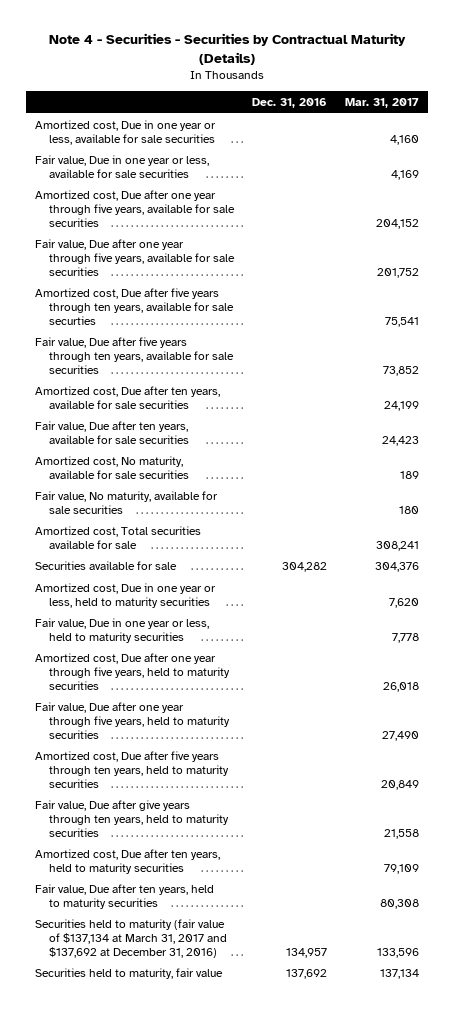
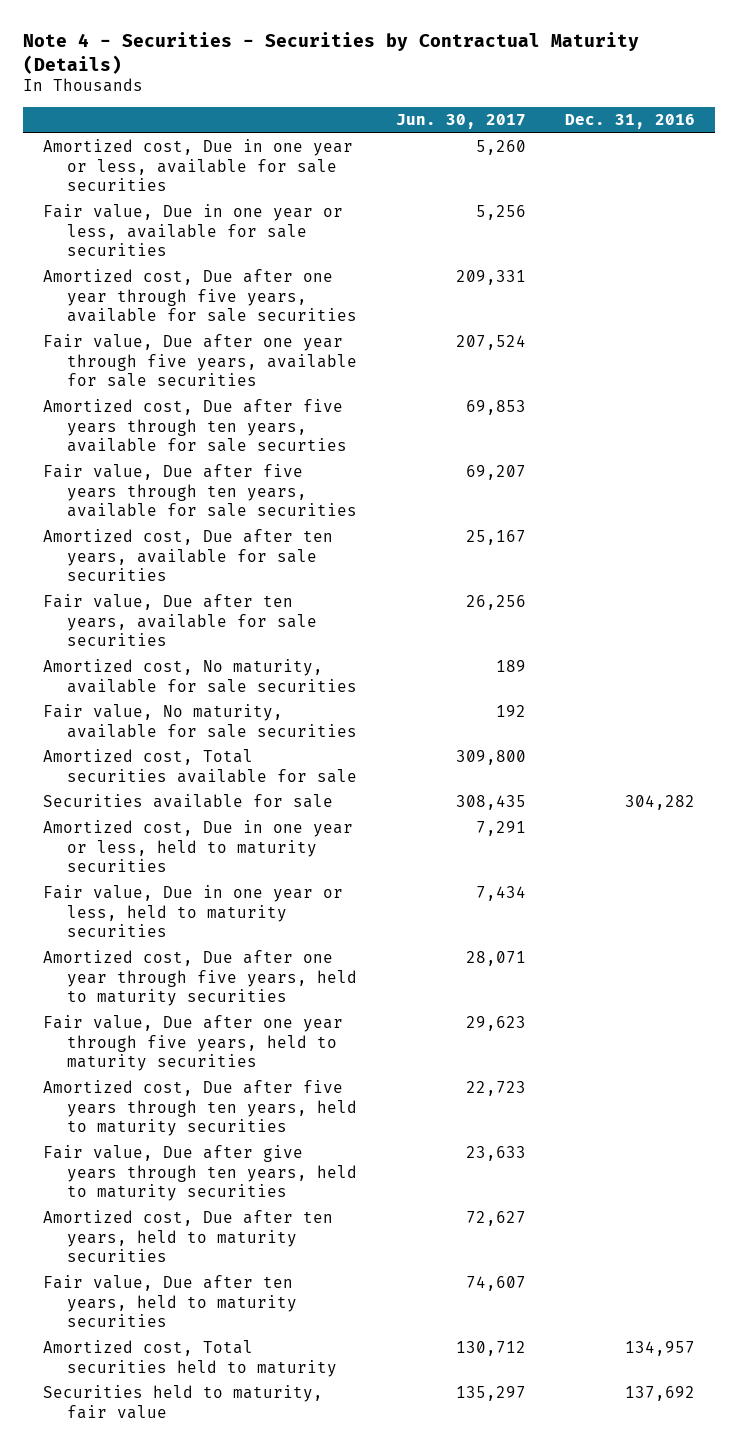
[345,97,420,108] Mar. 31, 2017 -> none
none -> [396,114,527,130] Jun. 30, 2017
[34,918,228,958] Securities held to maturity (fair value of $137,134 at March 31, 2017 and $137,692 at December 31, 2016) -> [42,1340,338,1377] Amortized cost, Total securities held to maturity

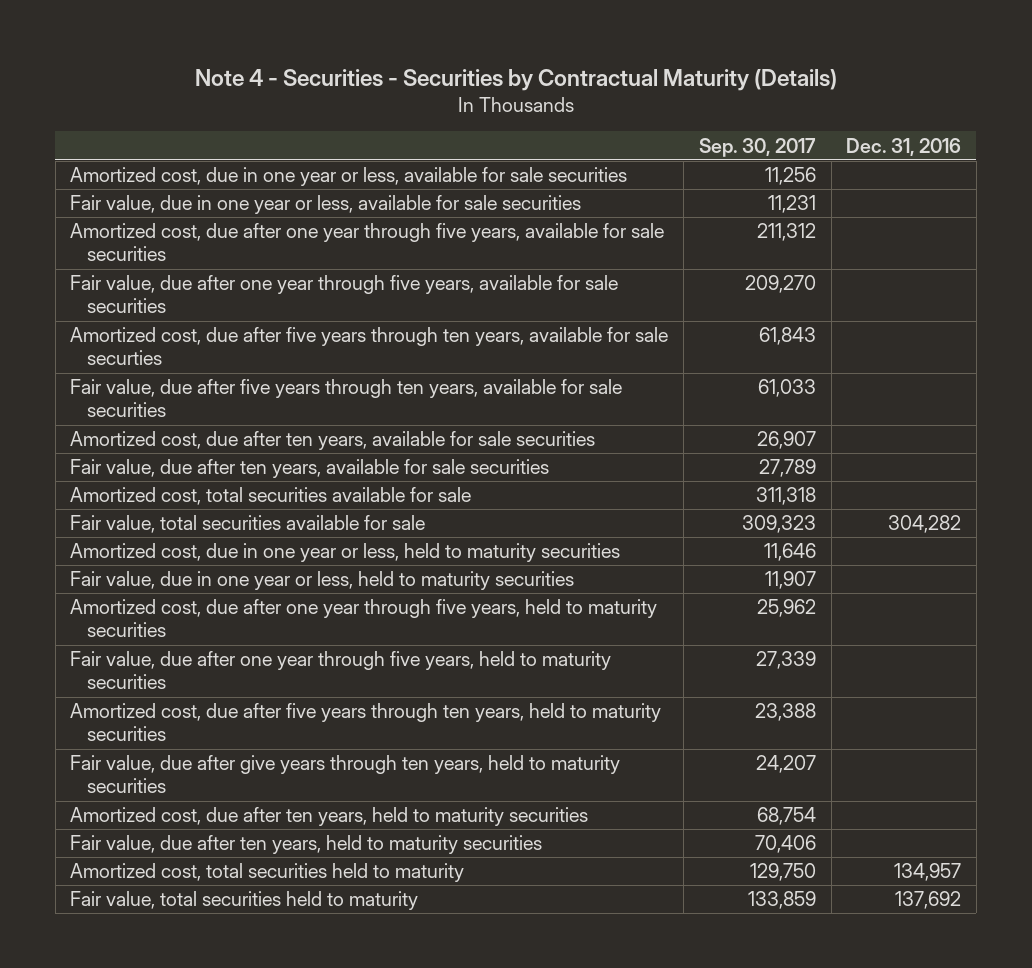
[396,114,527,130] Jun. 30, 2017 -> none
none -> [698,137,816,157] Sep. 30, 2017
[42,659,358,693] Amortized cost, No maturity, available for sale securities -> none
[42,704,358,738] Fair value, No maturity, available for sale securities -> none
[42,139,353,191] Amortized cost, Due in one year or less, available for sale securities -> [70,167,628,187] Amortized cost, due in one year or less, available for sale securities
[42,204,343,256] Fair value, Due in one year or less, available for sale securities -> [70,195,582,215] Fair value, due in one year or less, available for sale securities
[42,269,358,322] Amortized cost, Due after one year through five years, available for sale securities -> [70,223,665,262] Amortized cost, due after one year through five years, available for sale securities
[42,334,358,387] Fair value, Due after one year through five years, available for sale securities -> [70,275,619,314] Fair value, due after one year through five years, available for sale securities
[42,399,348,452] Amortized cost, Due after five years through ten years, available for sale securties -> [70,327,669,366] Amortized cost, due after five years through ten years, available for sale securties
[42,464,358,517] Fair value, Due after five years through ten years, available for sale securities -> [70,379,623,418] Fair value, due after five years through ten years, available for sale securities
[42,529,333,581] Amortized cost, Due after ten years, available for sale securities -> [70,431,596,451] Amortized cost, due after ten years, available for sale securities
[42,594,318,646] Fair value, Due after ten years, available for sale securities -> [70,459,550,479] Fair value, due after ten years, available for sale securities
[42,749,358,783] Amortized cost, Total securities available for sale -> [70,487,472,506] Amortized cost, total securities available for sale
[42,794,333,809] Securities available for sale -> [70,515,426,534] Fair value, total securities available for sale
[42,820,353,872] Amortized cost, Due in one year or less, held to maturity securities -> [70,543,621,563] Amortized cost, due in one year or less, held to maturity securities
[42,885,343,937] Fair value, Due in one year or less, held to maturity securities -> [70,571,575,591] Fair value, due in one year or less, held to maturity securities
[42,950,358,1006] Amortized cost, Due after one year through five years, held to maturity securities -> [70,599,658,638] Amortized cost, due after one year through five years, held to maturity securities
[42,1015,343,1071] Fair value, Due after one year through five years, held to maturity securities -> [70,651,612,690] Fair value, due after one year through five years, held to maturity securities
[42,1080,358,1136] Amortized cost, Due after five years through ten years, held to maturity securities -> [70,703,662,742] Amortized cost, due after five years through ten years, held to maturity securities
[42,1145,358,1201] Fair value, Due after give years through ten years, held to maturity securities -> [70,755,621,794] Fair value, due after give years through ten years, held to maturity securities
[42,1210,333,1262] Amortized cost, Due after ten years, held to maturity securities -> [70,807,589,827] Amortized cost, due after ten years, held to maturity securities
[42,1275,298,1327] Fair value, Due after ten years, held to maturity securities -> [70,835,543,855] Fair value, due after ten years, held to maturity securities
[42,1340,338,1377] Amortized cost, Total securities held to maturity -> [70,863,465,883] Amortized cost, total securities held to maturity
[42,1385,323,1419] Securities held to maturity, fair value -> [70,891,419,911] Fair value, total securities held to maturity

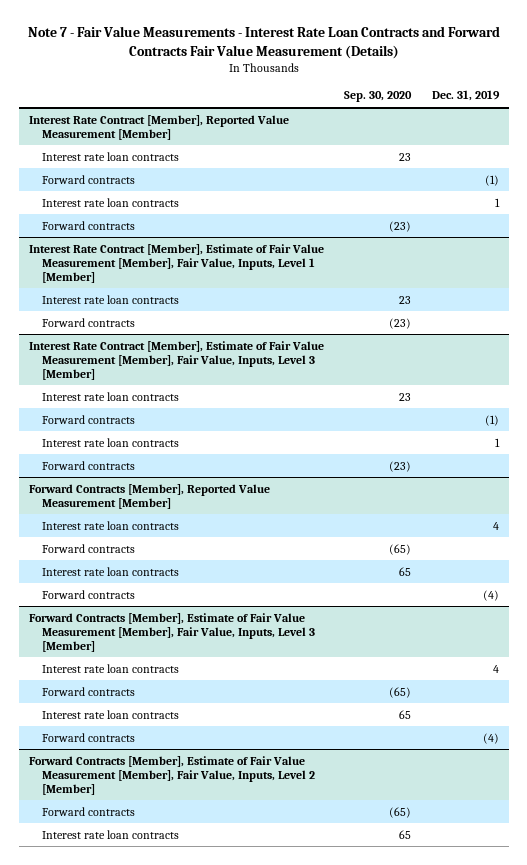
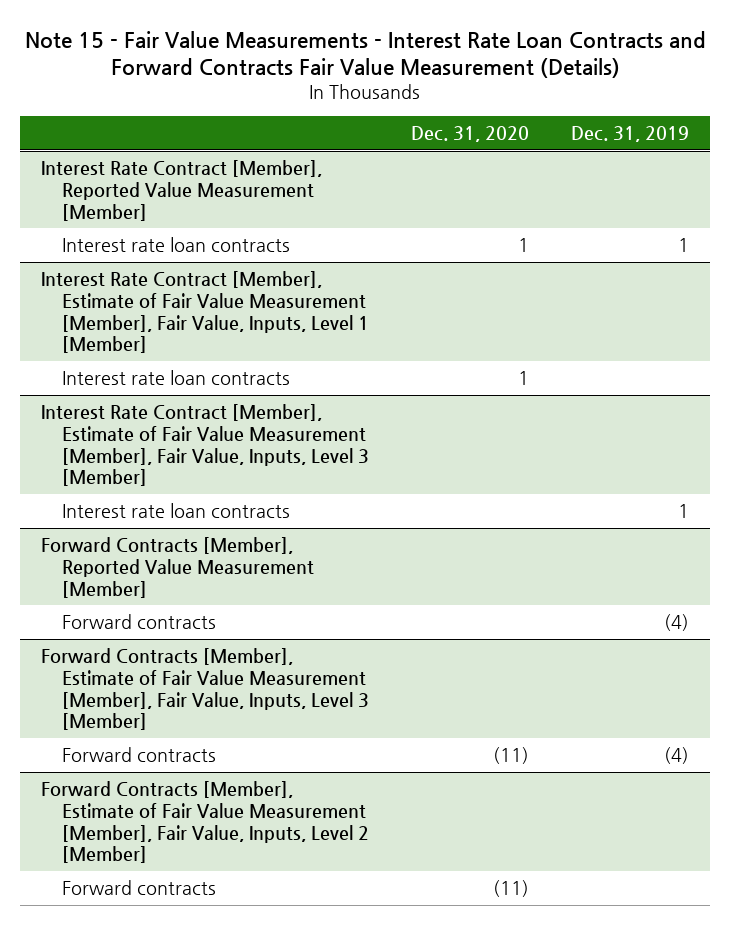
[27,26,500,59] Note 7 - Fair Value Measurements - Interest Rate Loan Contracts and Forward Contracts Fair Value Measurement (Details) -> [24,31,706,79] Note 15 - Fair Value Measurements - Interest Rate Loan Contracts and Forward Contracts Fair Value Measurement (Details)
[344,91,413,103] Sep. 30, 2020 -> none
none -> [411,125,530,142] Dec. 31, 2020
[42,151,180,161] Interest rate loan contracts -> none
[42,174,136,184] Forward contracts -> none
[42,220,136,230] Forward contracts -> none
[42,317,136,327] Forward contracts -> none
[42,391,180,401] Interest rate loan contracts -> none
[42,414,136,424] Forward contracts -> none
[42,460,136,470] Forward contracts -> none
[42,520,180,530] Interest rate loan contracts -> none
[42,543,136,553] Forward contracts -> none
[42,566,180,576] Interest rate loan contracts -> none
[42,663,180,673] Interest rate loan contracts -> none
[42,686,136,696] Forward contracts -> none
[42,709,180,719] Interest rate loan contracts -> none
[42,829,180,839] Interest rate loan contracts -> none

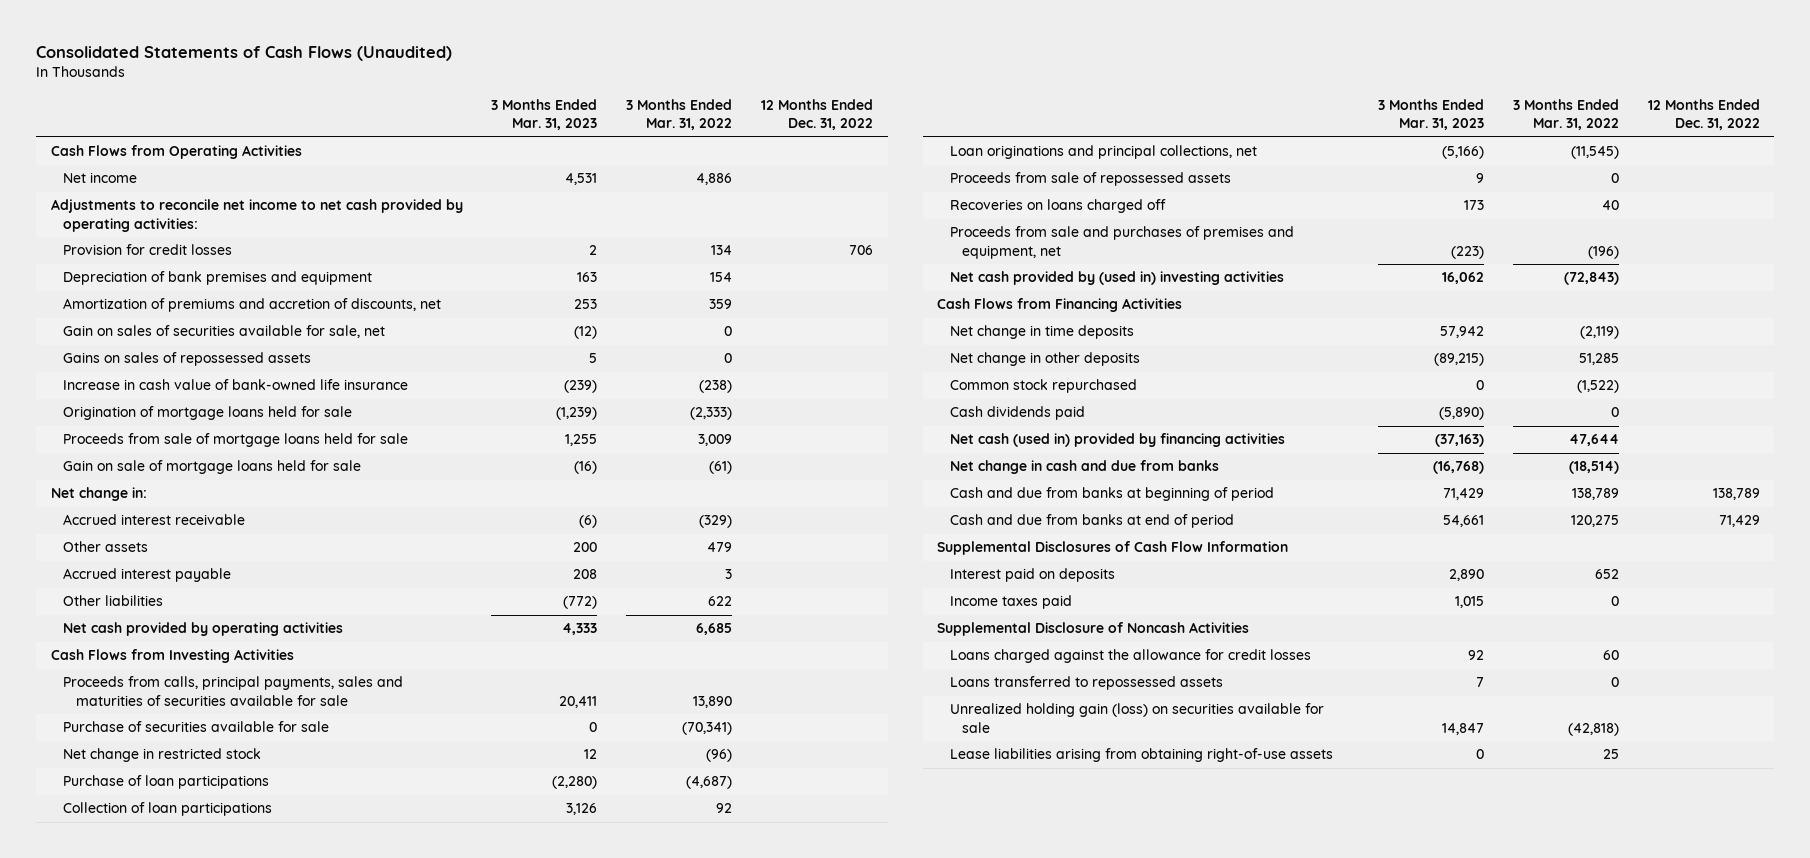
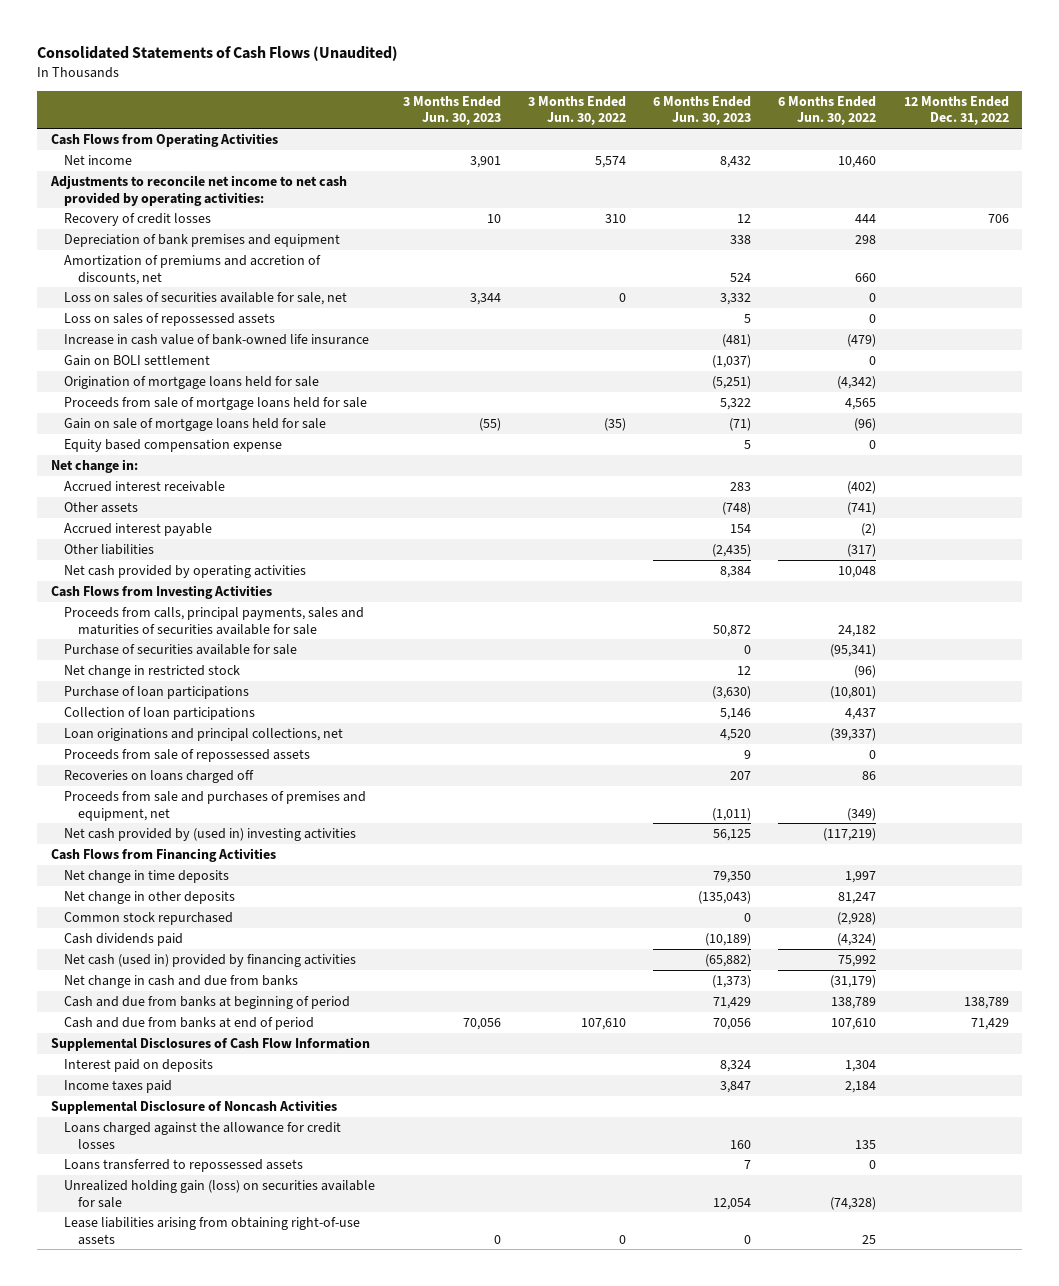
[491,98,598,131] 3 Months Ended Mar. 31, 2023 -> none
[626,98,733,131] 3 Months Ended Mar. 31, 2022 -> none
none -> [402,95,501,126] 3 Months Ended Jun. 30, 2023
none -> [527,95,626,126] 3 Months Ended Jun. 30, 2022
none -> [653,95,752,126] 6 Months Ended Jun. 30, 2023
none -> [778,95,877,126] 6 Months Ended Jun. 30, 2022
[63,244,233,256] Provision for credit losses -> [64,213,212,227] Recovery of credit losses
[63,325,386,339] Gain on sales of securities available for sale, net -> [64,292,348,306] Loss on sales of securities available for sale, net
[63,352,312,367] Gains on sales of repossessed assets -> [64,313,276,327] Loss on sales of repossessed assets
none -> [64,355,211,367] Gain on BOLI settlement
none -> [64,439,283,453] Equity based compensation expense

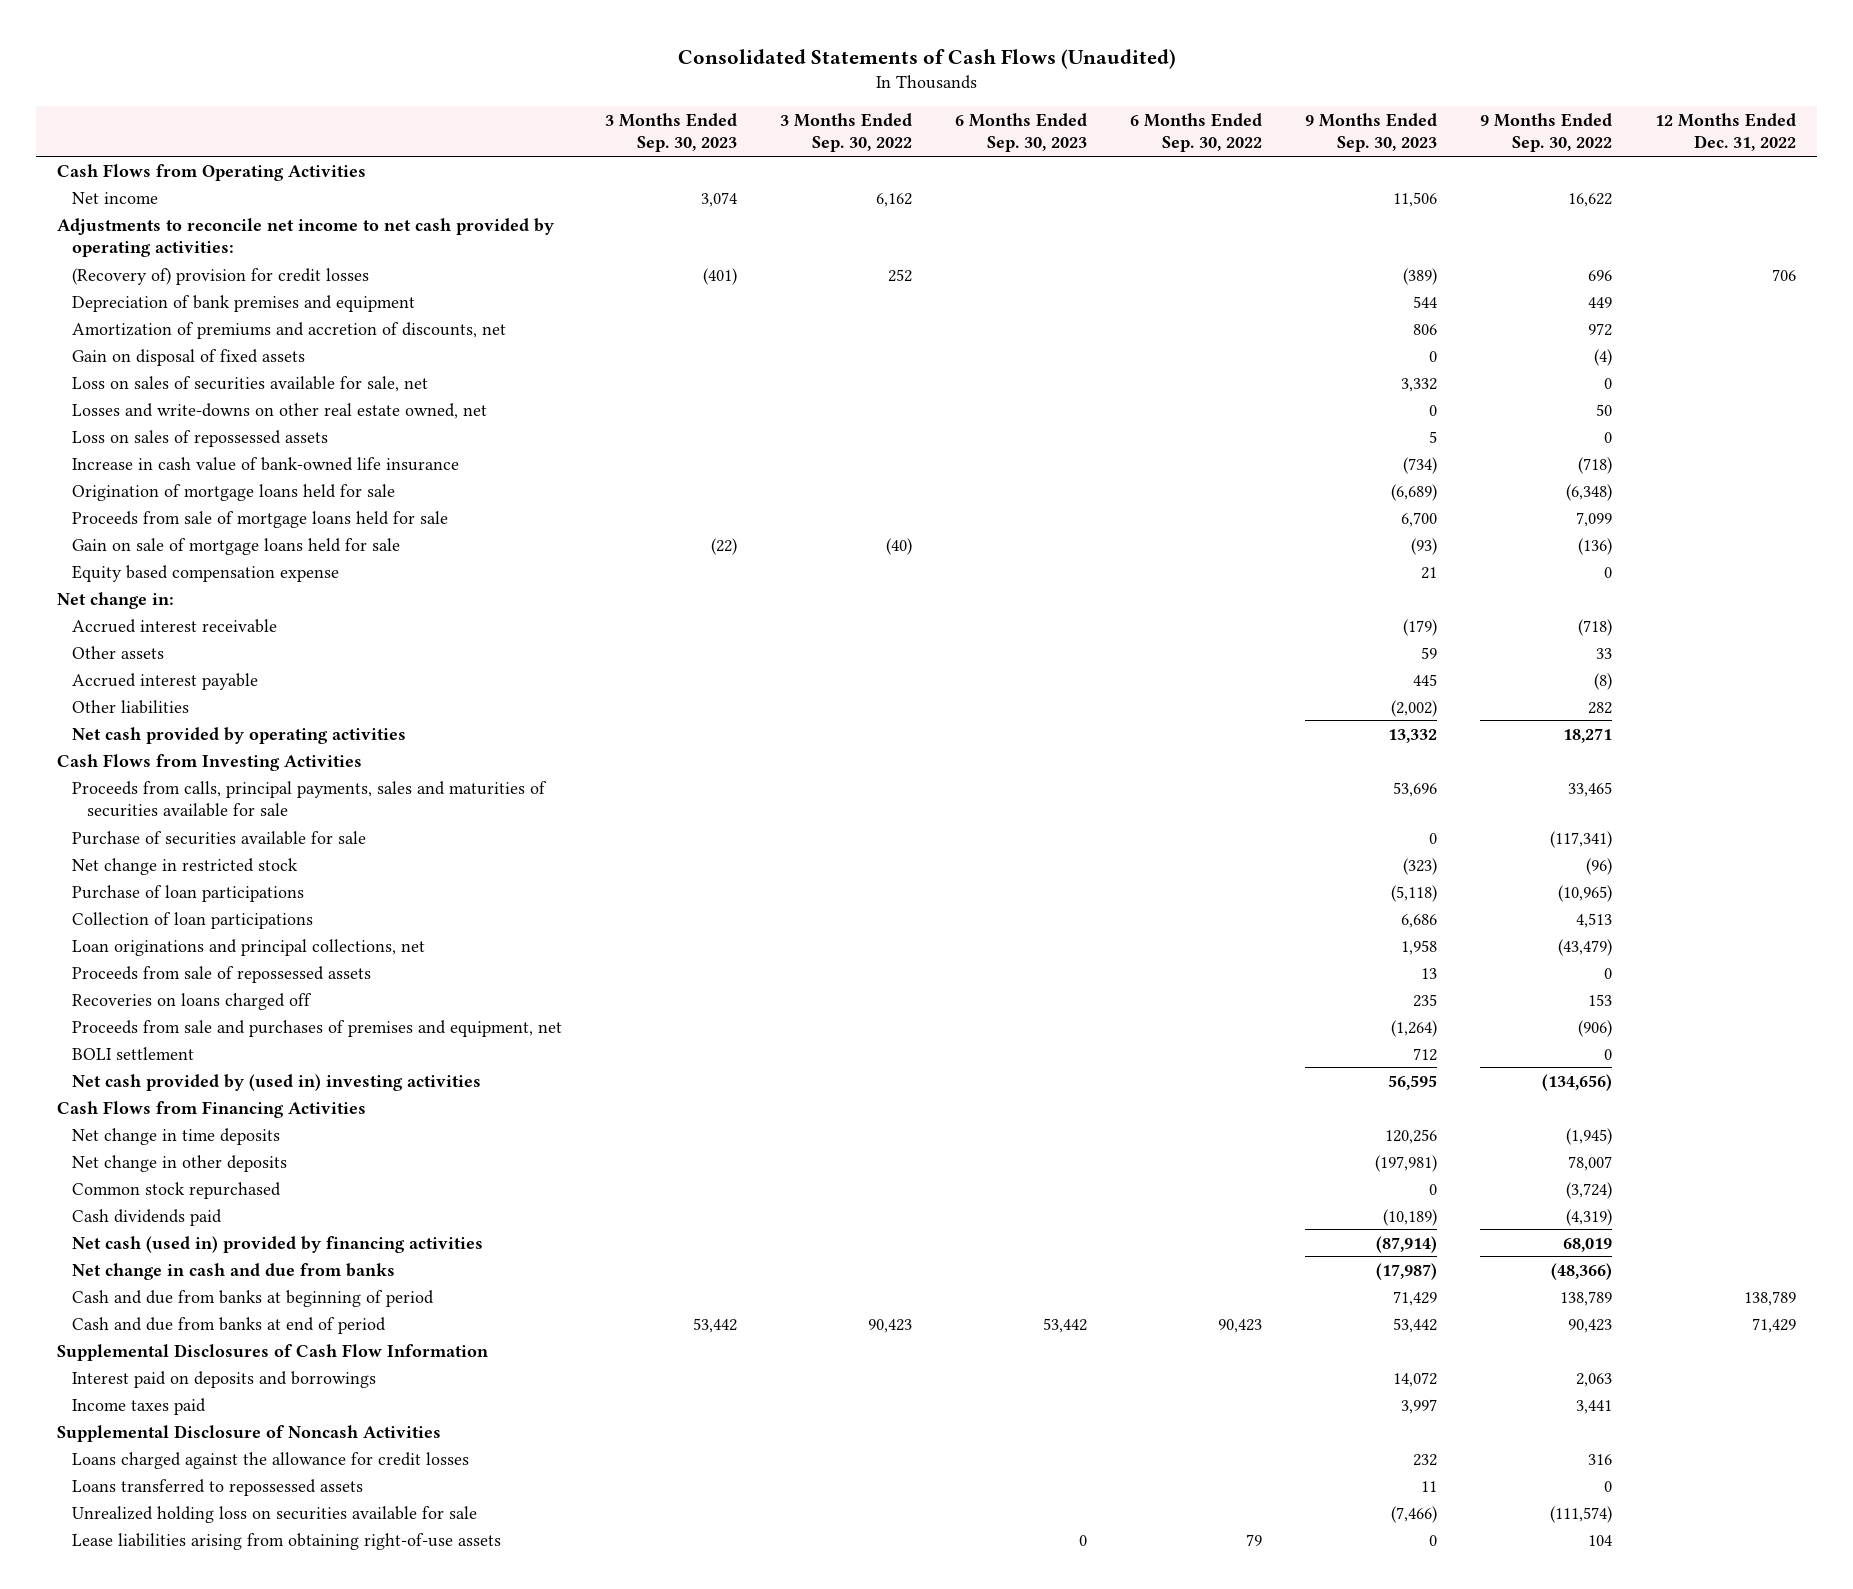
[402,95,501,126] 3 Months Ended Jun. 30, 2023 -> none
[527,95,626,126] 3 Months Ended Jun. 30, 2022 -> none
[653,95,752,126] 6 Months Ended Jun. 30, 2023 -> none
[778,95,877,126] 6 Months Ended Jun. 30, 2022 -> none
none -> [604,112,737,153] 3 Months Ended Sep. 30, 2023
none -> [779,112,912,153] 3 Months Ended Sep. 30, 2022
none -> [954,112,1087,153] 6 Months Ended Sep. 30, 2023
none -> [1129,112,1262,153] 6 Months Ended Sep. 30, 2022
none -> [1304,112,1437,153] 9 Months Ended Sep. 30, 2023
none -> [1479,112,1612,153] 9 Months Ended Sep. 30, 2022
[64,213,212,227] Recovery of credit losses -> [71,267,369,285] (Recovery of) provision for credit losses
none -> [71,348,305,366] Gain on disposal of fixed assets
none -> [71,402,487,419] Losses and write-downs on other real estate owned, net
[64,355,211,367] Gain on BOLI settlement -> none
none -> [71,1046,194,1060] BOLI settlement
[64,1059,214,1073] Interest paid on deposits -> [71,1370,376,1388] Interest paid on deposits and borrowings
[64,1180,376,1208] Unrealized holding gain (loss) on securities available for sale -> [71,1505,477,1523] Unrealized holding loss on securities available for sale

